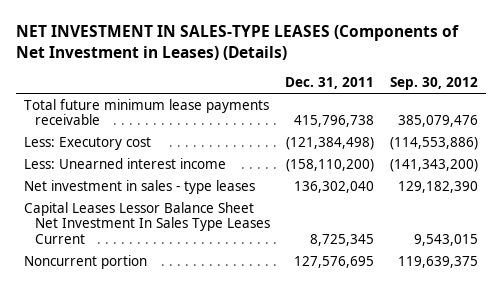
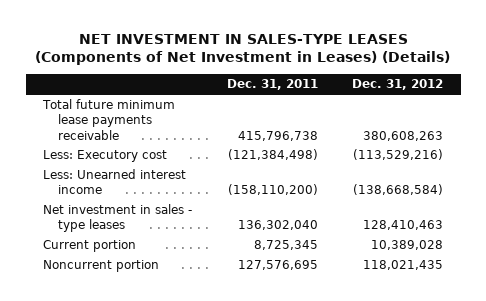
[389,77,478,91] Sep. 30, 2012 -> none
none -> [352,79,444,91] Dec. 31, 2012
[24,201,270,244] Capital Leases Lessor Balance Sheet Net Investment In Sales Type Leases Current -> [43,240,137,253] Current portion

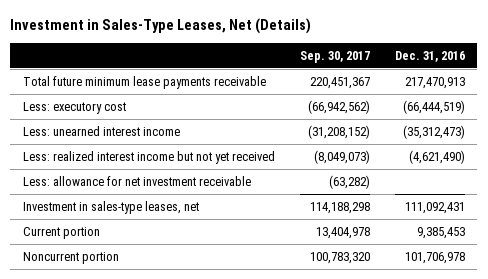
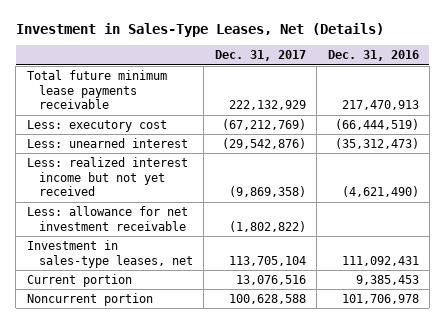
[299,50,370,63] Sep. 30, 2017 -> none
none -> [214,50,306,62] Dec. 31, 2017
[22,125,180,136] Less: unearned interest income -> [26,137,188,148] Less: unearned interest

